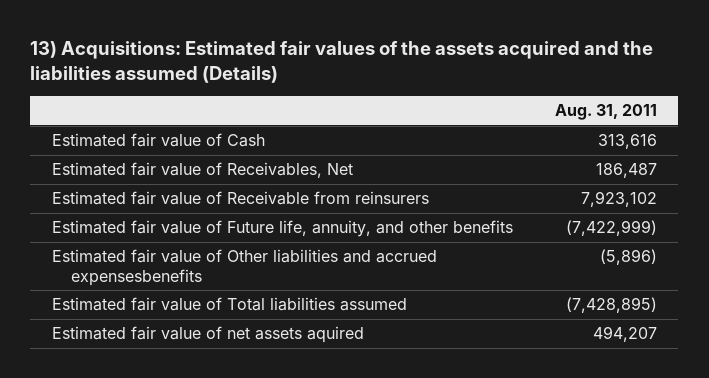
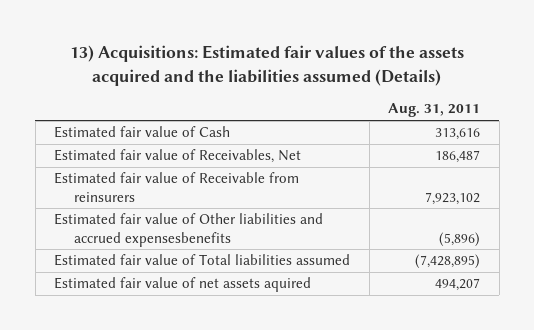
[51,220,513,238] Estimated fair value of Future life, annuity, and other benefits -> none

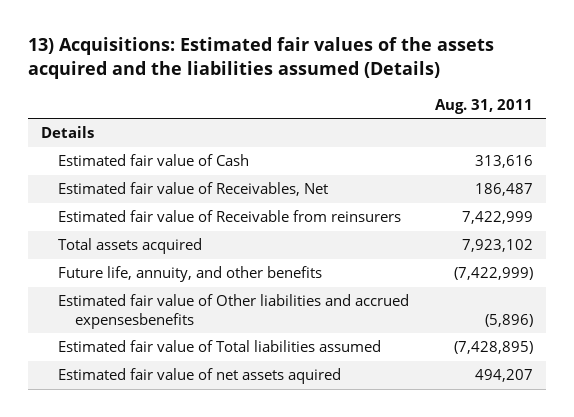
none -> [40,126,94,139] Details
[425,191,481,205] 7,923,102 -> [461,211,533,225] 7,422,999
none -> [57,238,202,255] Total assets acquired
none -> [57,266,322,283] Future life, annuity, and other benefits

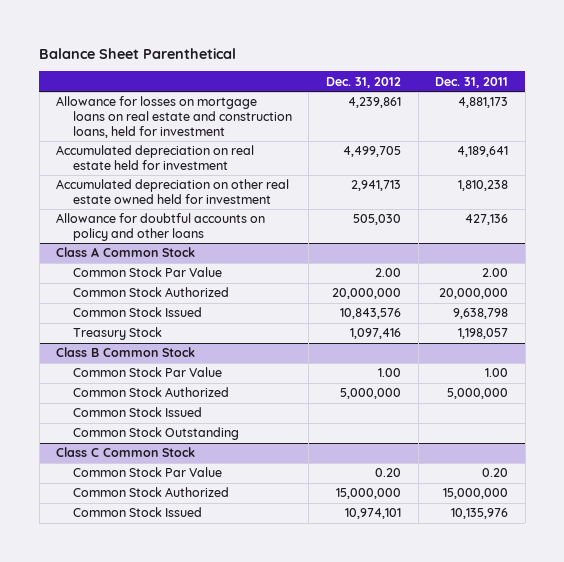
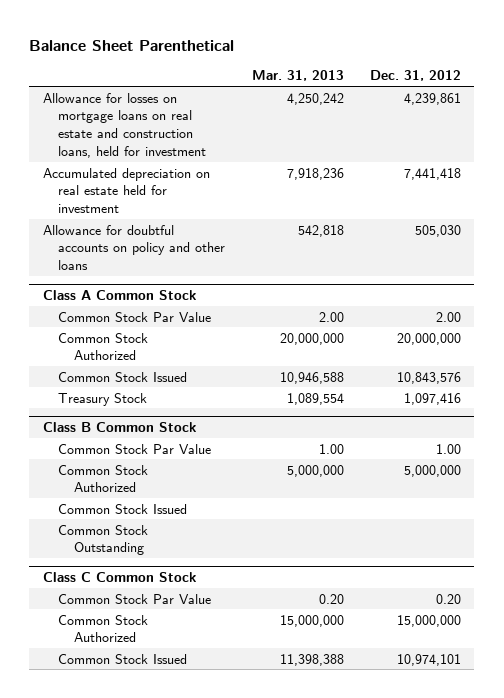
[435,76,509,88] Dec. 31, 2011 -> none
none -> [251,70,344,82] Mar. 31, 2013
[56,179,290,204] Accumulated depreciation on other real estate owned held for investment -> none
[342,146,401,158] 4,499,705 -> [404,167,462,180] 7,441,418

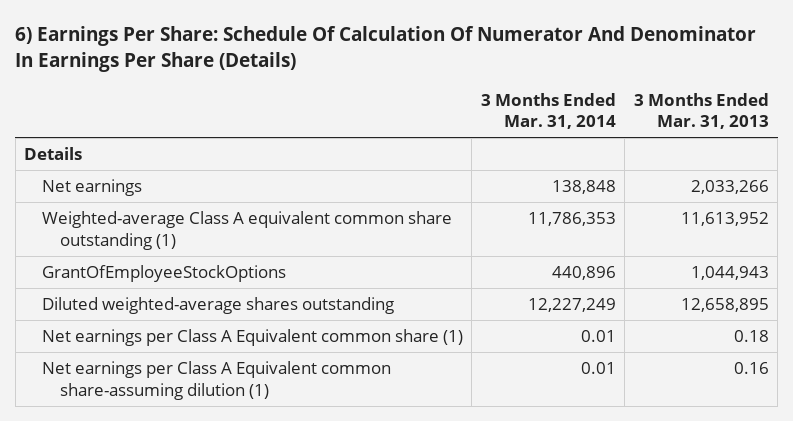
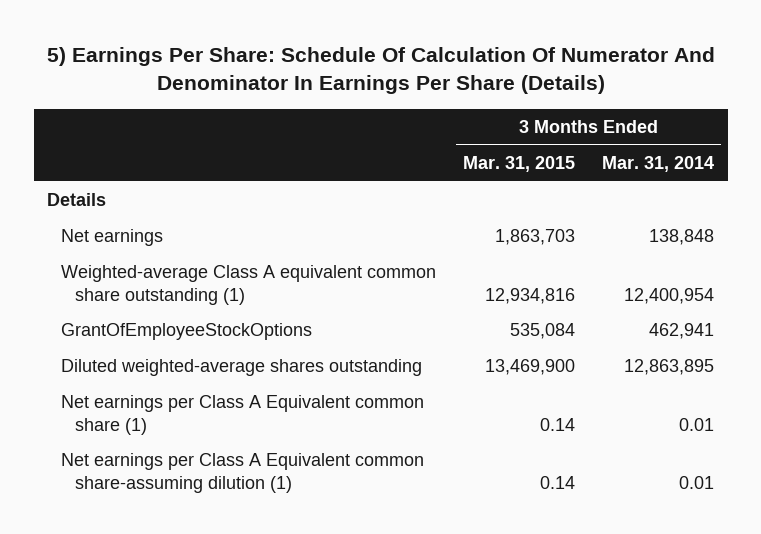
[15,26,757,73] 6) Earnings Per Share: Schedule Of Calculation Of Numerator And Denominator In Earnings Per Share (Details) -> [46,47,715,95] 5) Earnings Per Share: Schedule Of Calculation Of Numerator And Denominator In Earnings Per Share (Details)
[633,92,769,130] 3 Months Ended Mar. 31, 2013 -> none
none -> [463,155,576,172] Mar. 31, 2015
[527,211,616,226] 11,786,353 -> [624,287,715,304] 12,400,954
[551,265,616,280] 440,896 -> [649,323,715,340] 462,941
[527,297,616,312] 12,227,249 -> [624,359,715,376] 12,863,895

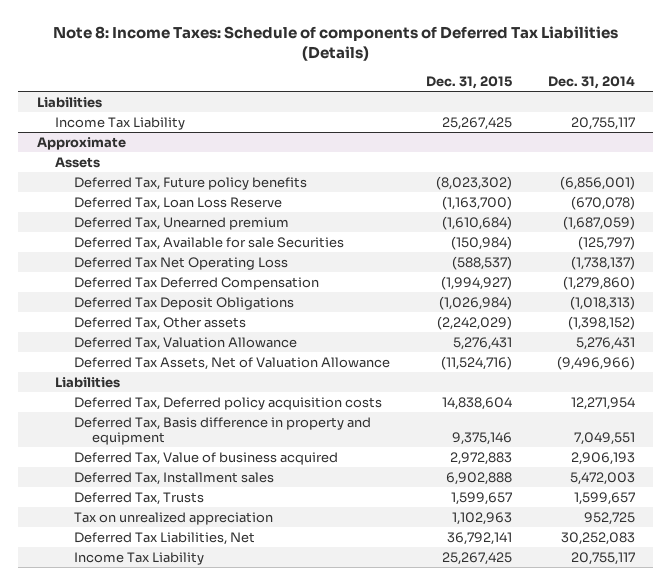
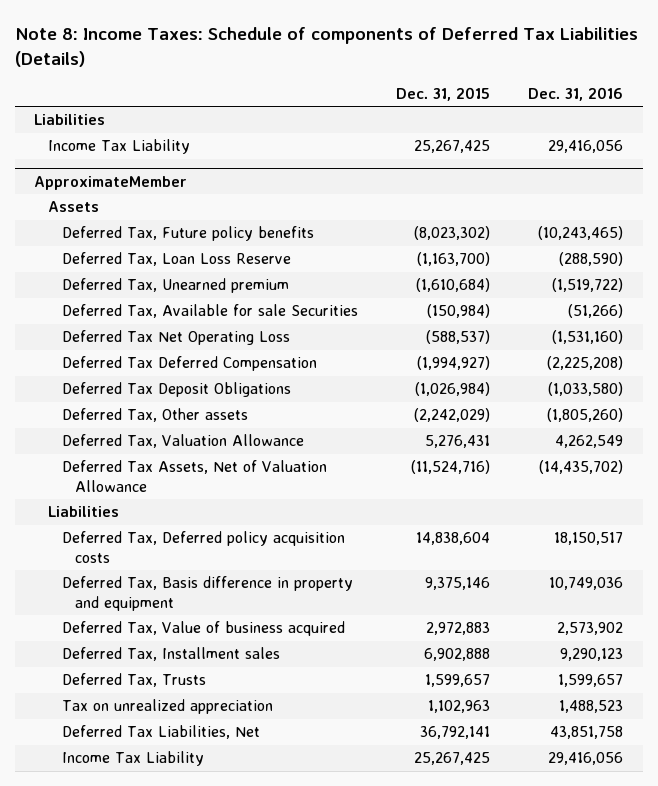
[548,76,636,90] Dec. 31, 2014 -> none
none -> [528,87,624,102] Dec. 31, 2016
[36,136,126,150] Approximate -> [34,176,188,191] ApproximateMember

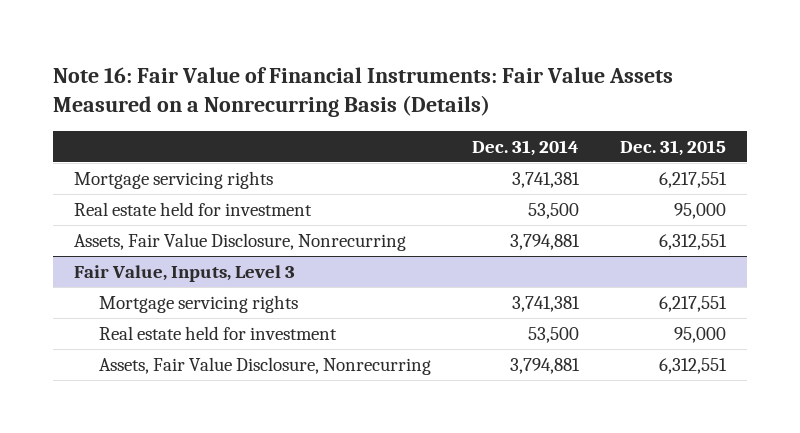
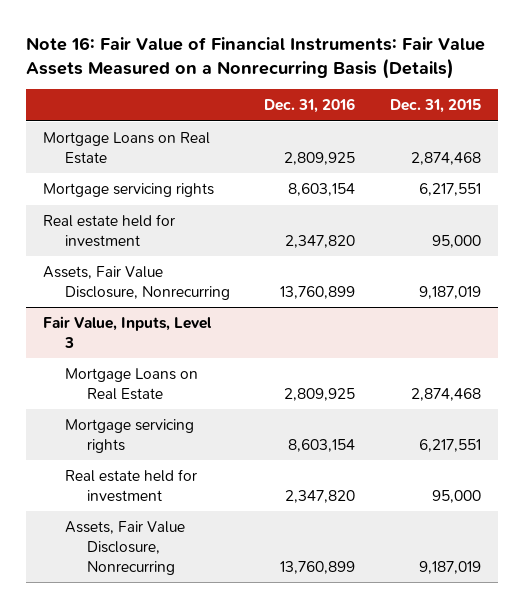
[472,139,580,156] Dec. 31, 2014 -> none
none -> [264,98,356,114] Dec. 31, 2016
none -> [42,132,210,164] Mortgage Loans on Real Estate
[659,233,728,250] 6,312,551 -> [418,285,481,299] 9,187,019
none -> [64,368,198,400] Mortgage Loans on Real Estate
[659,357,728,374] 6,312,551 -> [418,560,481,574] 9,187,019

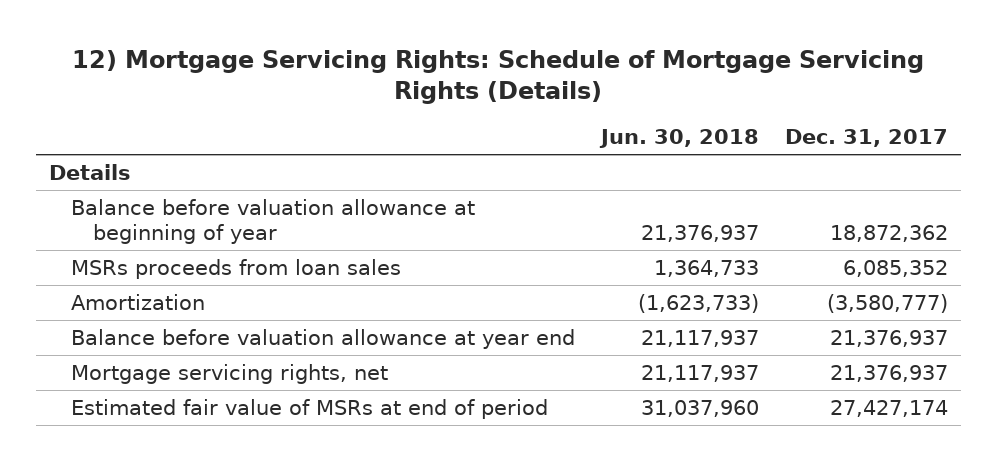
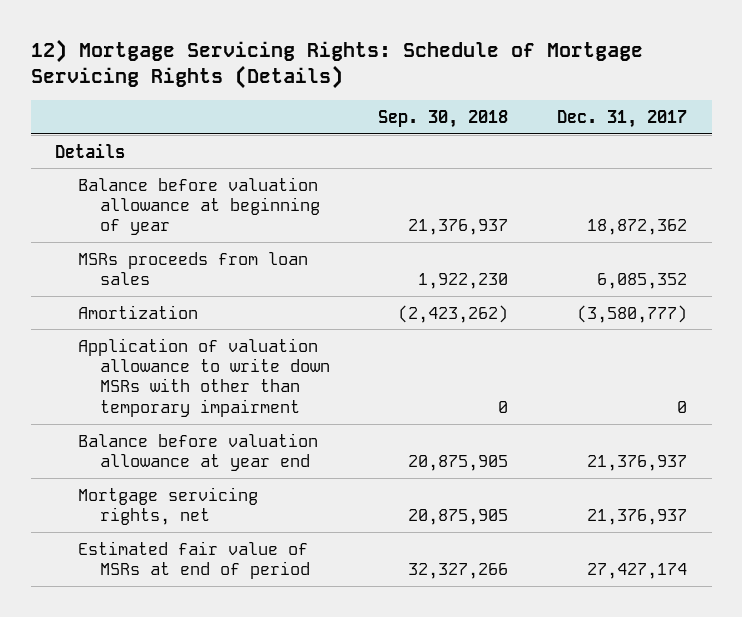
[598,129,759,149] Jun. 30, 2018 -> none
none -> [378,109,509,128] Sep. 30, 2018
none -> [77,337,330,417] Application of valuation allowance to write down MSRs with other than temporary impairment

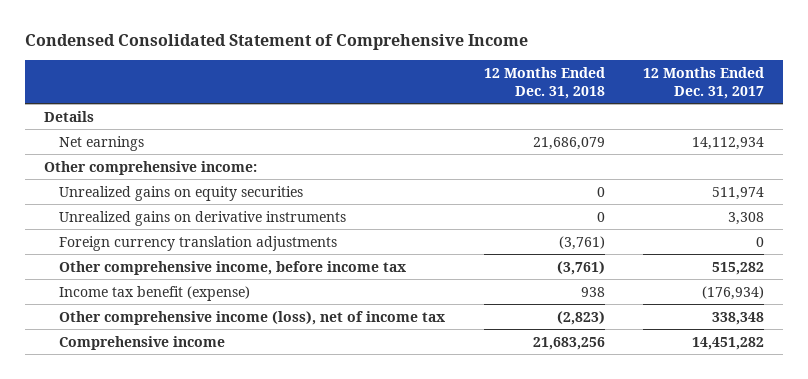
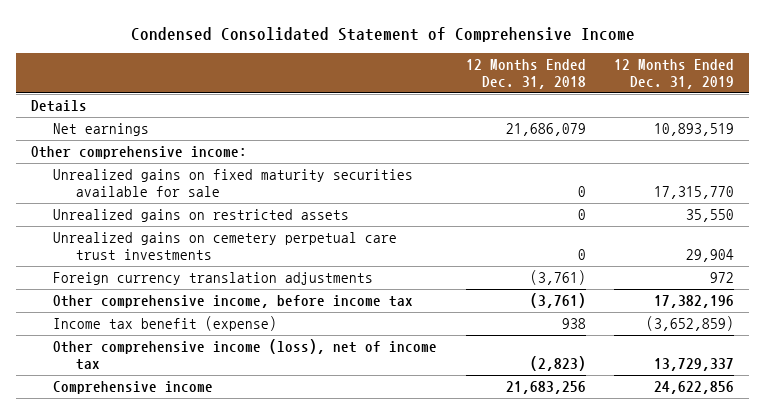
[643,67,765,99] 12 Months Ended Dec. 31, 2017 -> none
none -> [614,59,735,90] 12 Months Ended Dec. 31, 2019
[58,185,303,201] Unrealized gains on equity securities -> none
[58,210,346,226] Unrealized gains on derivative instruments -> none
none -> [53,169,414,197] Unrealized gains on fixed maturity securities available for sale
none -> [53,209,350,223] Unrealized gains on restricted assets
none -> [53,232,398,260] Unrealized gains on cemetery perpetual care trust investments

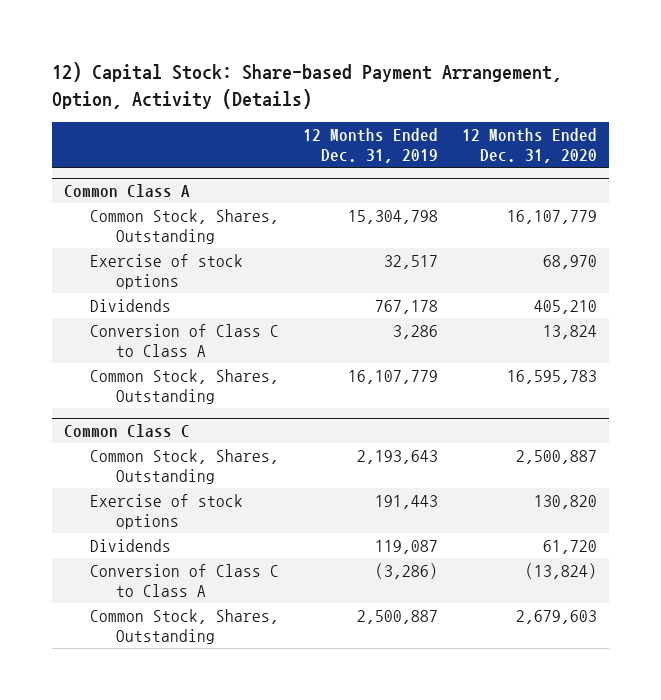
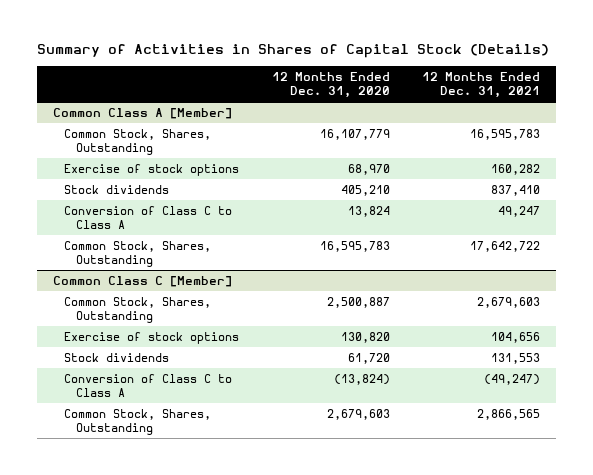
[51,62,562,109] 12) Capital Stock: Share-based Payment Arrangement, Option, Activity (Details) -> [36,44,549,59] Summary of Activities in Shares of Capital Stock (Details)
[302,127,438,164] 12 Months Ended Dec. 31, 2019 -> none
none -> [422,71,541,98] 12 Months Ended Dec. 31, 2021
[63,184,190,198] Common Class A -> [52,107,232,119] Common Class A [Member]
[89,298,171,312] Dividends -> [64,184,170,194] Stock dividends
[63,424,190,438] Common Class C -> [52,275,232,287] Common Class C [Member]
[89,538,171,552] Dividends -> [64,352,170,362] Stock dividends

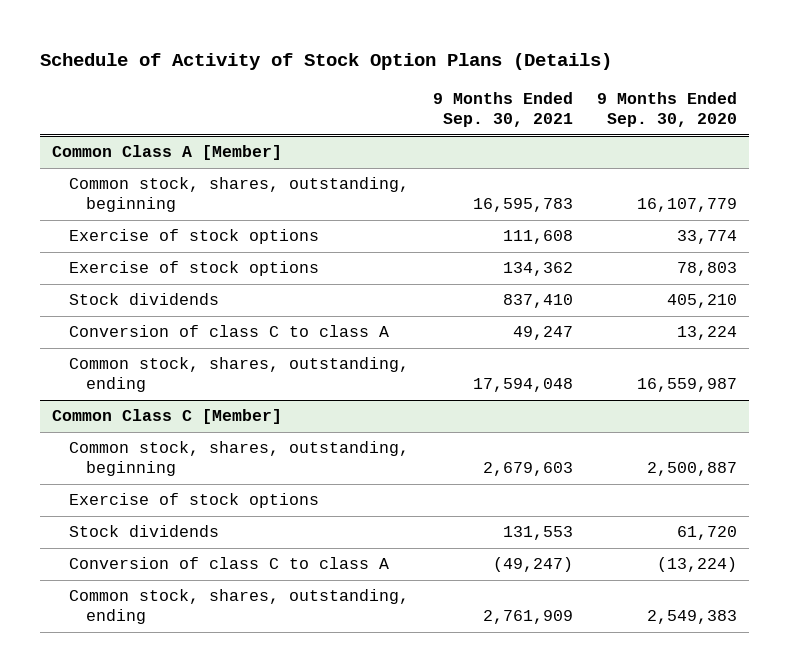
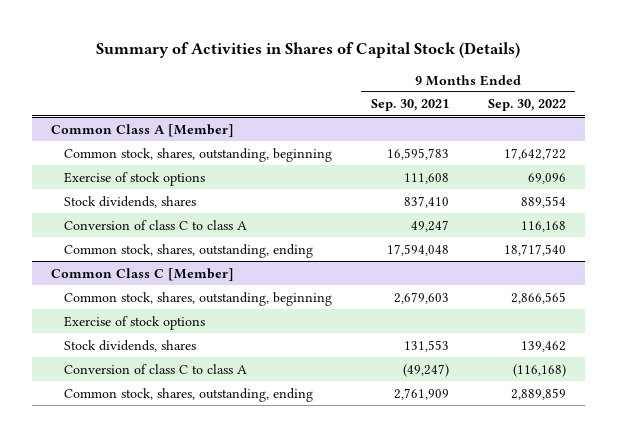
[40,53,613,71] Schedule of Activity of Stock Option Plans (Details) -> [96,41,521,58] Summary of Activities in Shares of Capital Stock (Details)
[596,92,737,128] 9 Months Ended Sep. 30, 2020 -> none
none -> [487,99,566,112] Sep. 30, 2022
[69,261,320,277] Exercise of stock options -> none
[69,293,220,306] Stock dividends -> [64,195,197,208] Stock dividends, shares
[69,525,220,538] Stock dividends -> [64,339,197,352] Stock dividends, shares

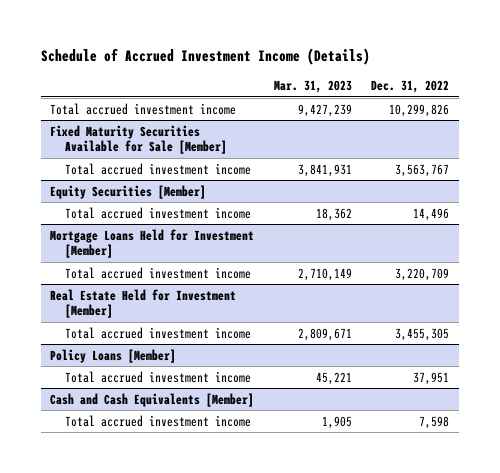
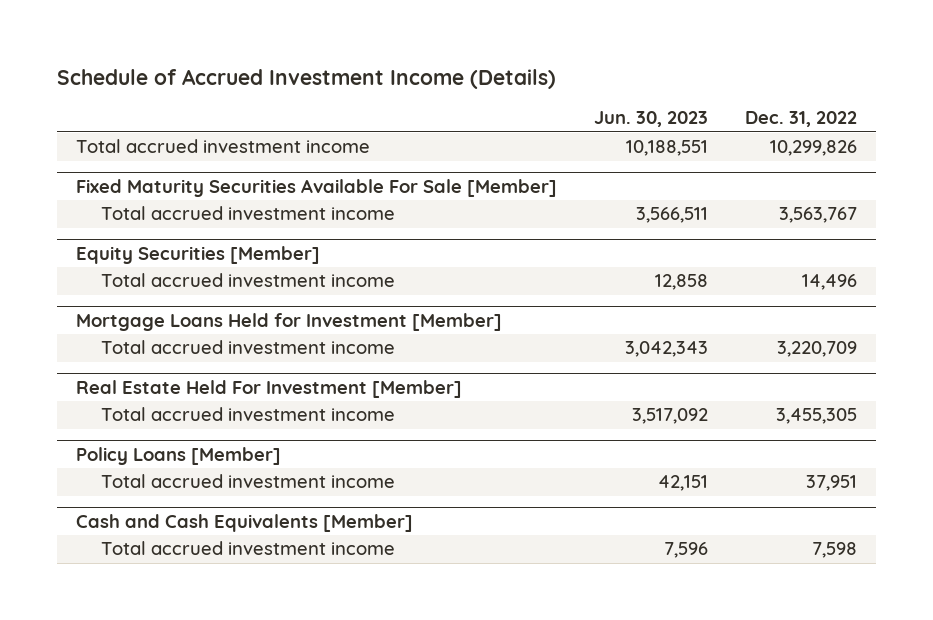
[273,80,352,94] Mar. 31, 2023 -> none
none -> [593,111,708,128] Jun. 30, 2023
[50,124,228,155] Fixed Maturity Securities Available for Sale [Member] -> [75,178,557,197] Fixed Maturity Securities Available For Sale [Member]
[50,288,237,319] Real Estate Held for Investment [Member] -> [75,379,462,398] Real Estate Held For Investment [Member]

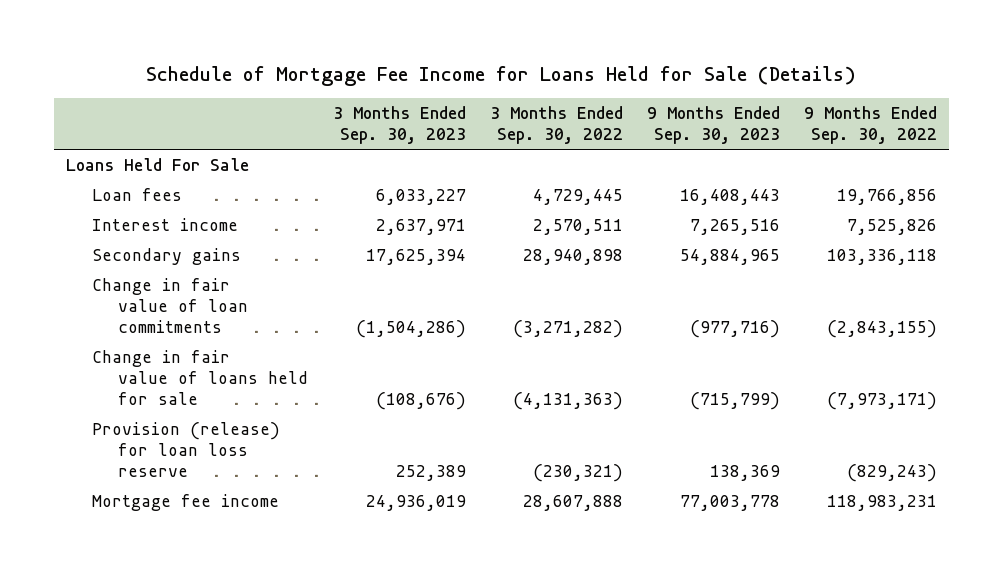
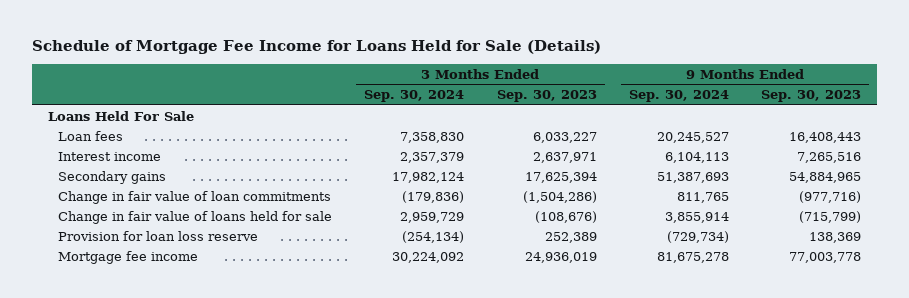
[489,106,623,145] 3 Months Ended Sep. 30, 2022 -> none
[803,106,937,145] 9 Months Ended Sep. 30, 2022 -> none
none -> [364,90,465,103] Sep. 30, 2024
none -> [628,90,729,103] Sep. 30, 2024
[92,421,281,478] Provision (release) for loan loss reserve -> [57,230,258,241] Provision for loan loss reserve

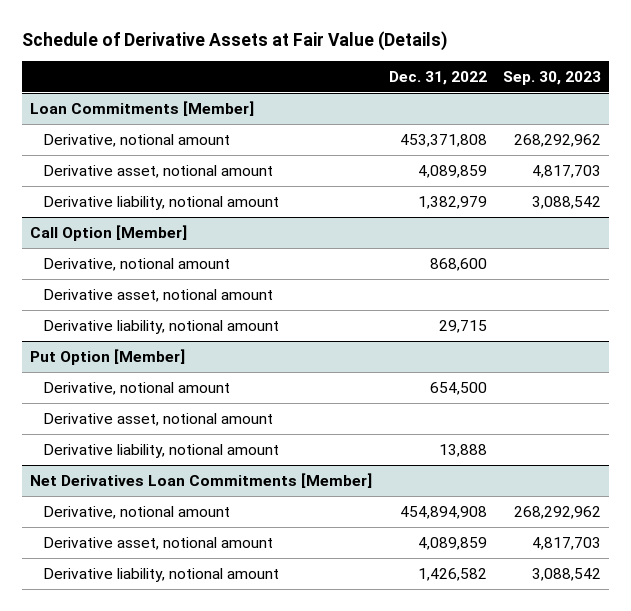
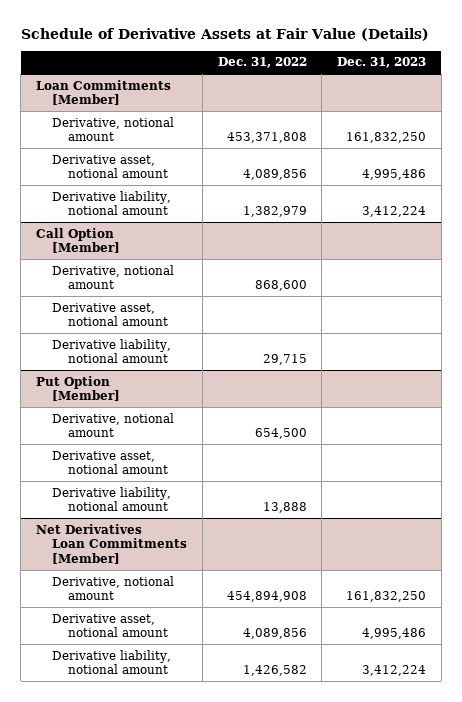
[503,71,602,86] Sep. 30, 2023 -> none
none -> [337,57,427,69] Dec. 31, 2023
[417,164,487,178] 4,089,859 -> [242,169,307,181] 4,089,856
[417,536,487,550] 4,089,859 -> [242,628,307,640] 4,089,856

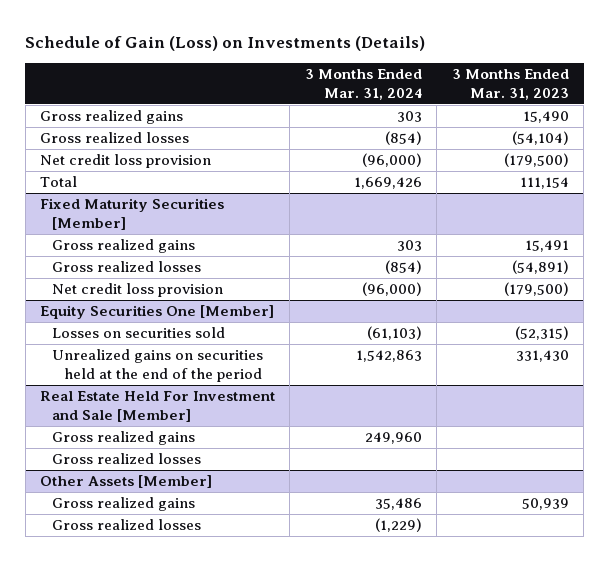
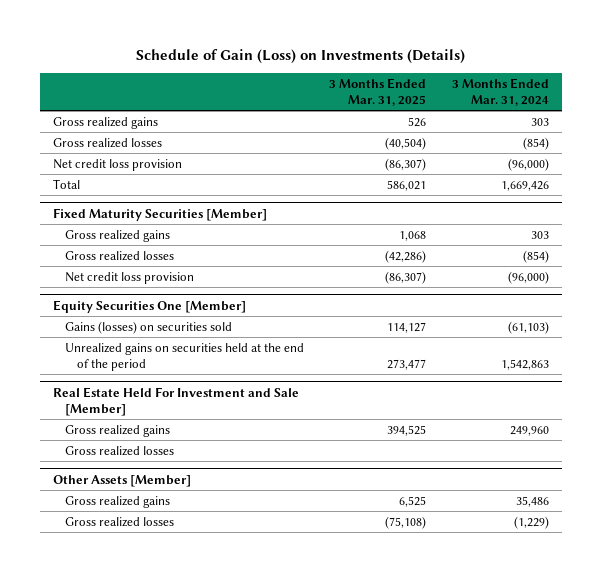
[451,69,569,100] 3 Months Ended Mar. 31, 2023 -> none
none -> [329,77,427,106] 3 Months Ended Mar. 31, 2025
[51,327,225,339] Losses on securities sold -> [64,320,232,334] Gains (losses) on securities sold

